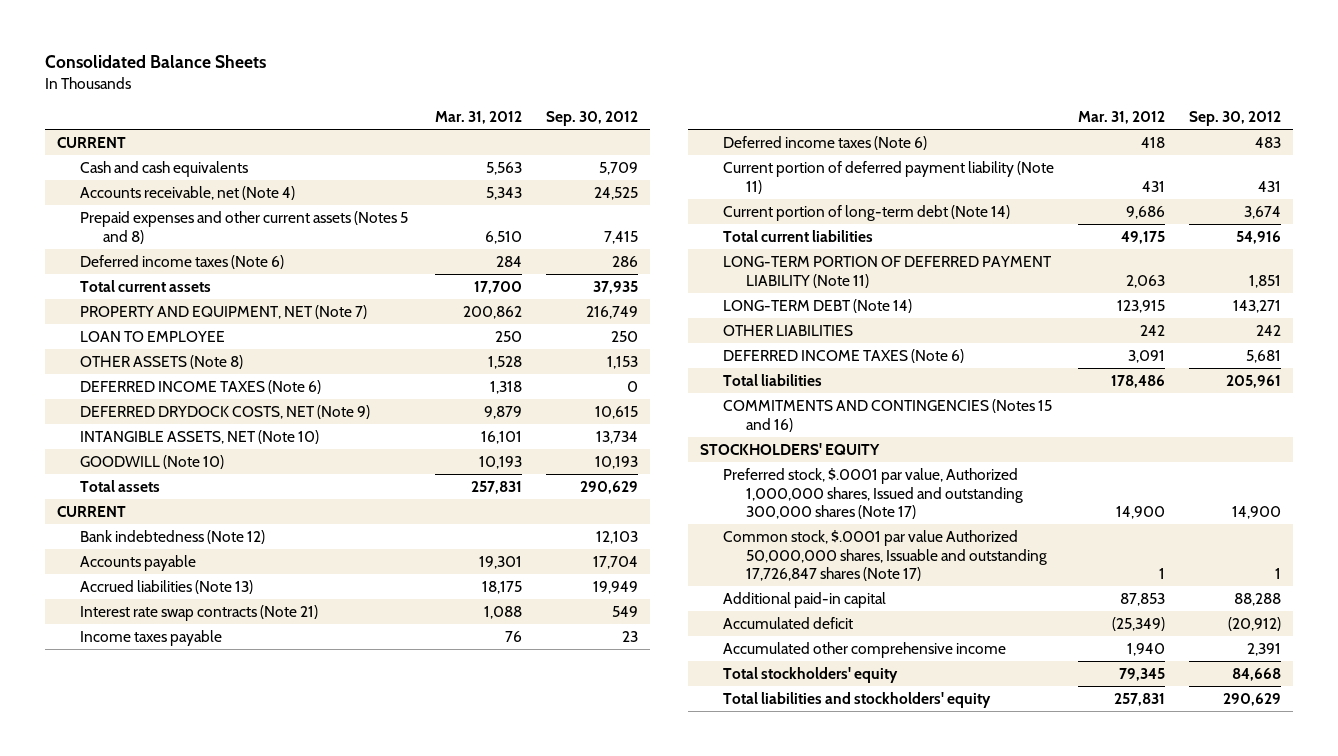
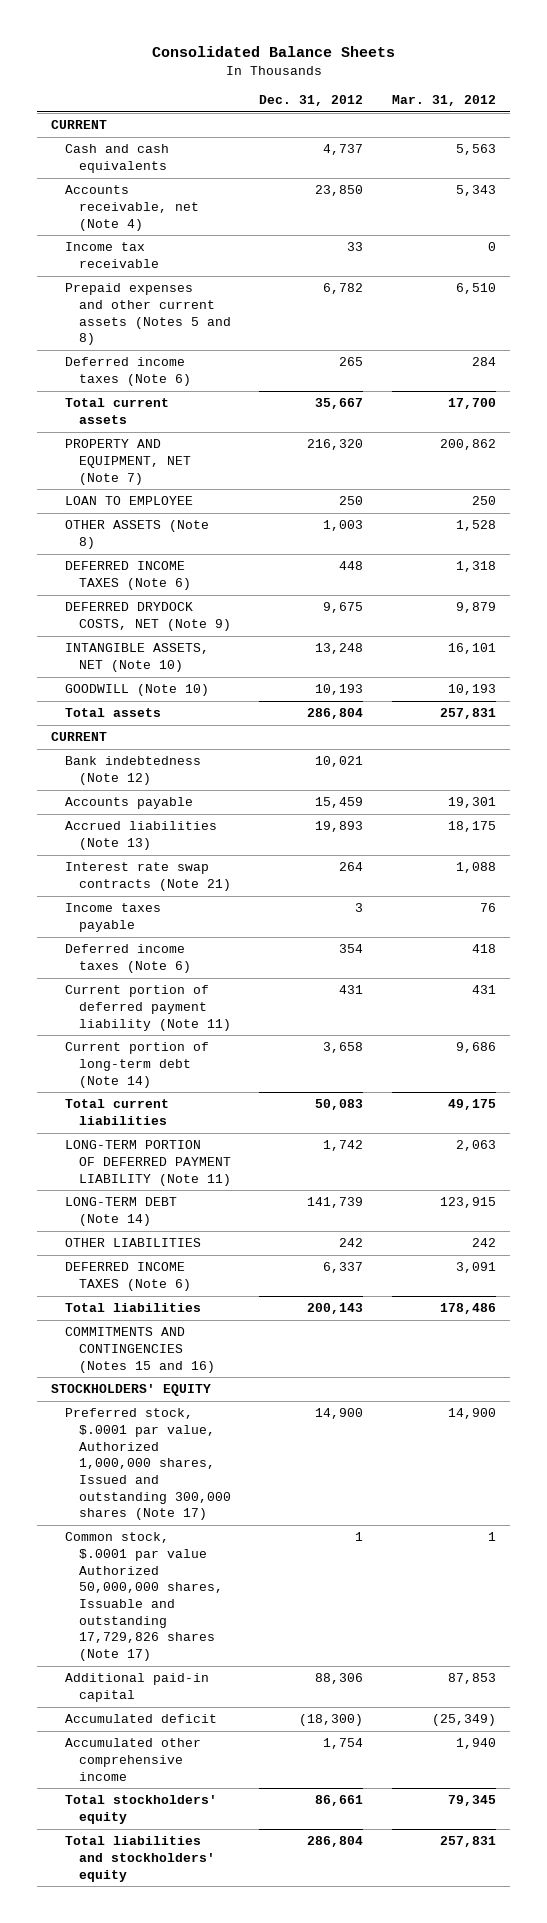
[545,111,638,127] Sep. 30, 2012 -> none
none -> [259,94,364,106] Dec. 31, 2012
none -> [64,242,159,268] Income tax receivable
[723,529,1048,582] Common stock, $.0001 par value Authorized 50,000,000 shares, Issuable and outstanding 17,726,847 shares (Note 17) -> [64,1532,223,1662] Common stock, $.0001 par value Authorized 50,000,000 shares, Issuable and outstanding 17,729,826 shares (Note 17)

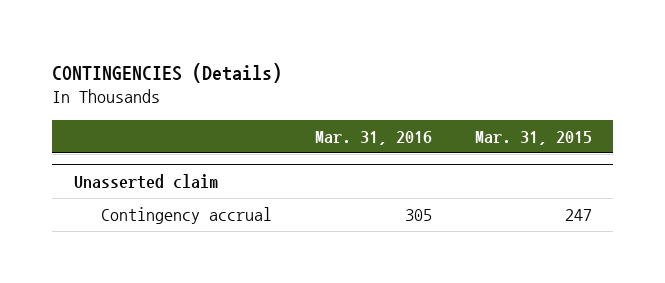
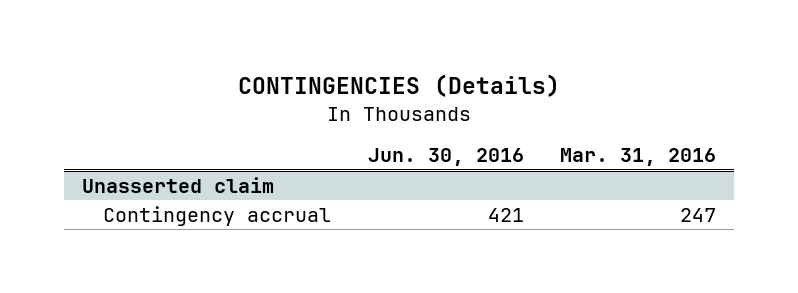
[474,130,592,145] Mar. 31, 2015 -> none
none -> [367,148,524,167] Jun. 30, 2016
[404,208,432,221] 305 -> [679,207,716,222] 247

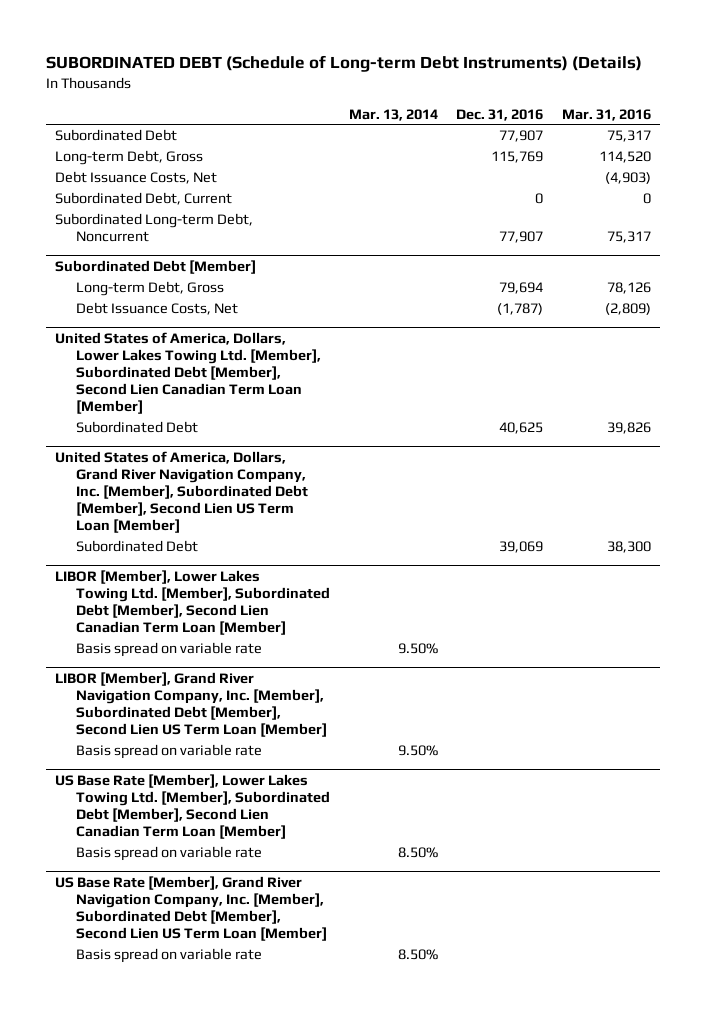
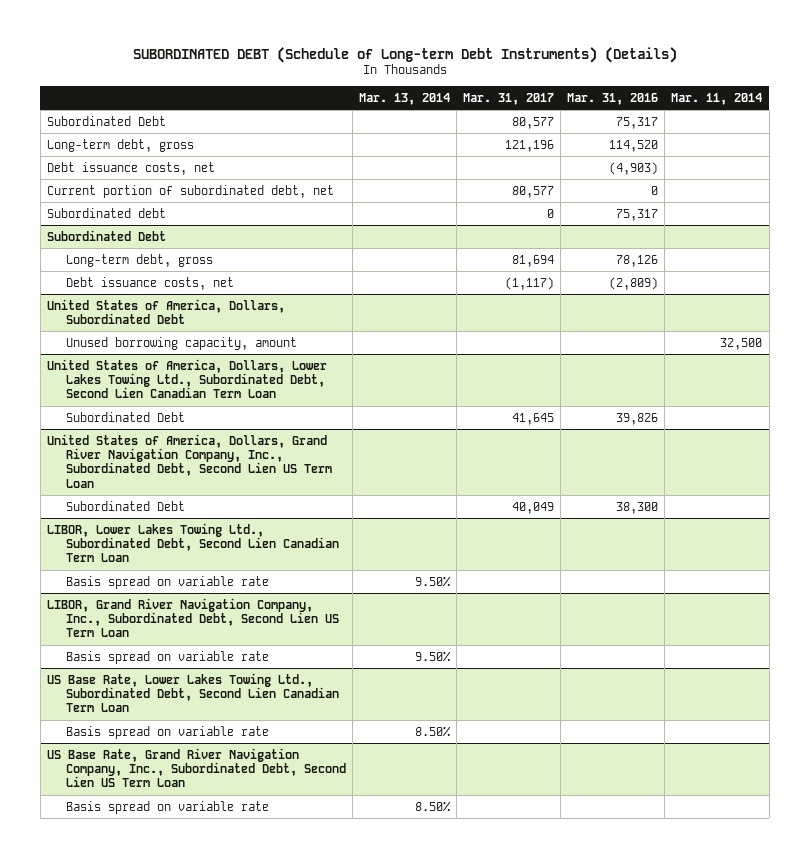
[456,108,544,121] Dec. 31, 2016 -> none
none -> [463,92,555,105] Mar. 31, 2017
none -> [671,92,763,105] Mar. 11, 2014
[54,150,203,166] Long-term Debt, Gross -> [46,138,194,152] Long-term debt, gross
[54,171,217,185] Debt Issuance Costs, Net -> [46,161,215,175] Debt issuance costs, net
[54,192,232,206] Subordinated Debt, Current -> [46,184,334,198] Current portion of subordinated debt, net
[54,213,253,243] Subordinated Long-term Debt, Noncurrent -> [46,207,166,218] Subordinated debt
[54,259,256,274] Subordinated Debt [Member] -> [46,229,166,241] Subordinated Debt
[76,281,225,297] Long-term Debt, Gross -> [65,253,213,267] Long-term debt, gross
[76,302,239,316] Debt Issuance Costs, Net -> [65,276,234,290] Debt issuance costs, net
none -> [46,298,285,325] United States of America, Dollars, Subordinated Debt
none -> [65,336,297,350] Unused borrowing capacity, amount
[54,331,322,414] United States of America, Dollars, Lower Lakes Towing Ltd. [Member], Subordinated Debt [Member], Second Lien Canadian Term Loan [Member] -> [46,358,327,399] United States of America, Dollars, Lower Lakes Towing Ltd., Subordinated Debt, Second Lien Canadian Term Loan
[54,450,309,533] United States of America, Dollars, Grand River Navigation Company, Inc. [Member], Subordinated Debt [Member], Second Lien US Term Loan [Member] -> [46,433,332,488] United States of America, Dollars, Grand River Navigation Company, Inc., Subordinated Debt, Second Lien US Term Loan
[54,569,331,635] LIBOR [Member], Lower Lakes Towing Ltd. [Member], Subordinated Debt [Member], Second Lien Canadian Term Loan [Member] -> [46,522,339,563] LIBOR, Lower Lakes Towing Ltd., Subordinated Debt, Second Lien Canadian Term Loan
[54,671,328,737] LIBOR [Member], Grand River Navigation Company, Inc. [Member], Subordinated Debt [Member], Second Lien US Term Loan [Member] -> [46,597,339,638] LIBOR, Grand River Navigation Company, Inc., Subordinated Debt, Second Lien US Term Loan
[54,773,331,839] US Base Rate [Member], Lower Lakes Towing Ltd. [Member], Subordinated Debt [Member], Second Lien Canadian Term Loan [Member] -> [46,672,339,713] US Base Rate, Lower Lakes Towing Ltd., Subordinated Debt, Second Lien Canadian Term Loan
[54,875,328,941] US Base Rate [Member], Grand River Navigation Company, Inc. [Member], Subordinated Debt [Member], Second Lien US Term Loan [Member] -> [46,747,346,788] US Base Rate, Grand River Navigation Company, Inc., Subordinated Debt, Second Lien US Term Loan

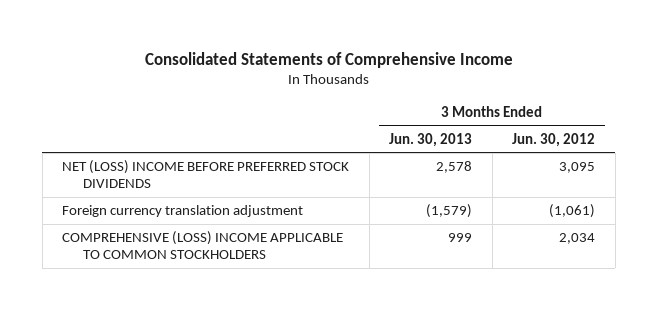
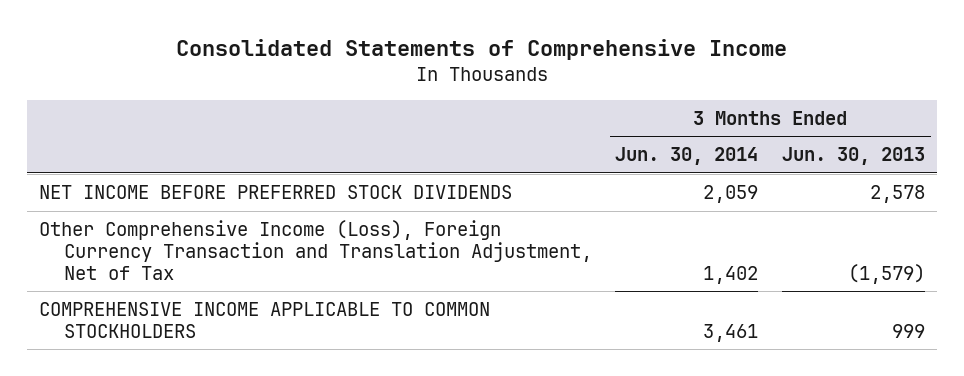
[512,132,596,147] Jun. 30, 2012 -> none
none -> [615,147,759,166] Jun. 30, 2014
[62,160,350,189] NET (LOSS) INCOME BEFORE PREFERRED STOCK DIVIDENDS -> [39,185,513,200] NET INCOME BEFORE PREFERRED STOCK DIVIDENDS
[62,205,304,218] Foreign currency translation adjustment -> [39,220,592,280] Other Comprehensive Income (Loss), Foreign Currency Transaction and Translation Adjustment, Net of Tax
[62,231,344,260] COMPREHENSIVE (LOSS) INCOME APPLICABLE TO COMMON STOCKHOLDERS -> [39,302,491,338] COMPREHENSIVE INCOME APPLICABLE TO COMMON STOCKHOLDERS

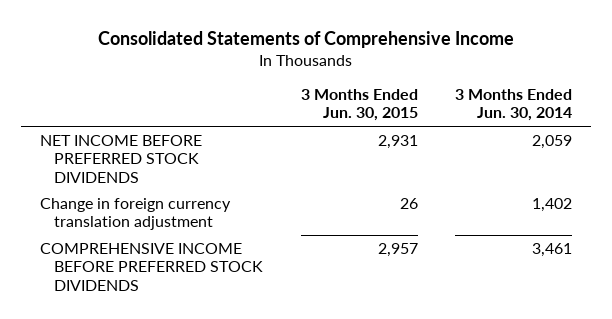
[781,147,925,166] Jun. 30, 2013 -> none
none -> [300,89,418,122] 3 Months Ended Jun. 30, 2015
[39,220,592,280] Other Comprehensive Income (Loss), Foreign Currency Transaction and Translation Adjustment, Net of Tax -> [39,198,231,231] Change in foreign currency translation adjustment
[39,302,491,338] COMPREHENSIVE INCOME APPLICABLE TO COMMON STOCKHOLDERS -> [39,243,263,291] COMPREHENSIVE INCOME BEFORE PREFERRED STOCK DIVIDENDS

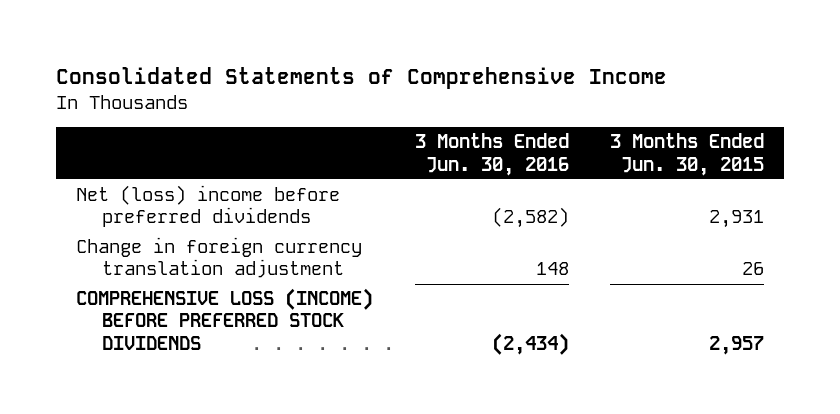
[455,89,573,122] 3 Months Ended Jun. 30, 2014 -> none
none -> [414,133,569,176] 3 Months Ended Jun. 30, 2016
[39,135,202,183] NET INCOME BEFORE PREFERRED STOCK DIVIDENDS -> [76,185,341,228] Net (loss) income before preferred dividends
[39,243,263,291] COMPREHENSIVE INCOME BEFORE PREFERRED STOCK DIVIDENDS -> [76,288,374,350] COMPREHENSIVE LOSS (INCOME) BEFORE PREFERRED STOCK DIVIDENDS

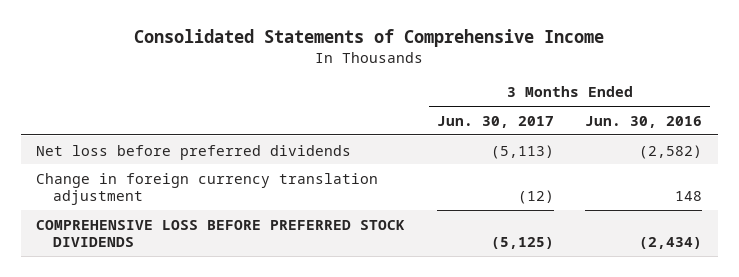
[609,133,764,176] 3 Months Ended Jun. 30, 2015 -> none
none -> [436,115,554,128] Jun. 30, 2017
[76,185,341,228] Net (loss) income before preferred dividends -> [36,144,352,160] Net loss before preferred dividends
[76,288,374,350] COMPREHENSIVE LOSS (INCOME) BEFORE PREFERRED STOCK DIVIDENDS -> [36,219,406,247] COMPREHENSIVE LOSS BEFORE PREFERRED STOCK DIVIDENDS

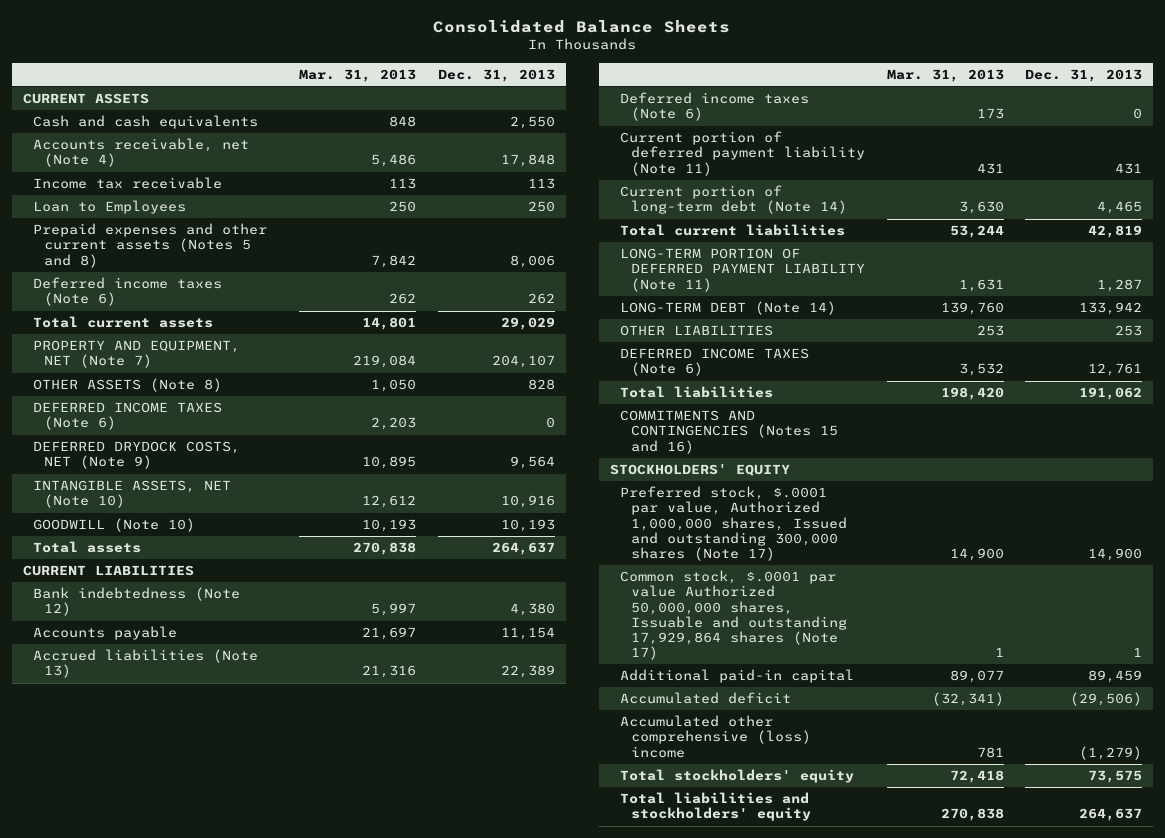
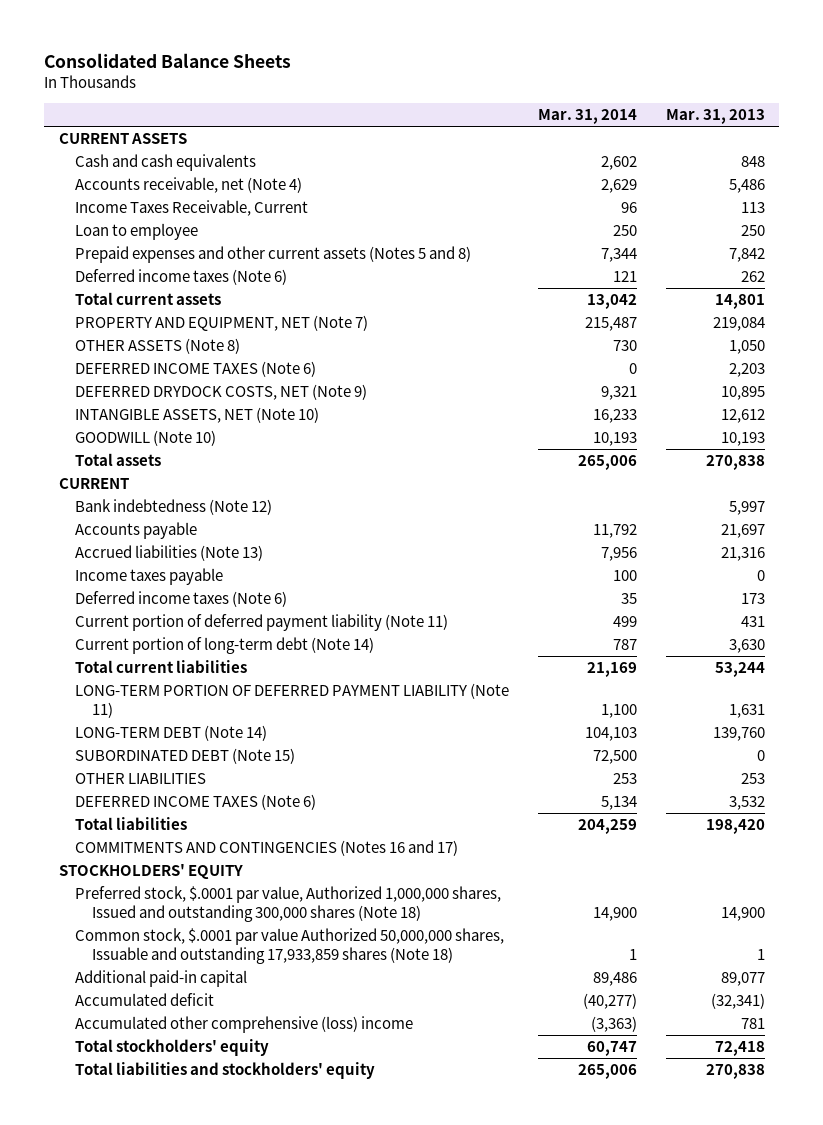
[438,68,556,82] Dec. 31, 2013 -> none
none -> [538,109,638,125] Mar. 31, 2014
[33,177,223,190] Income tax receivable -> [75,200,309,217] Income Taxes Receivable, Current
[33,200,187,215] Loan to Employees -> [75,223,199,241] Loan to employee
[22,565,194,577] CURRENT LIABILITIES -> [58,478,129,490] CURRENT
none -> [75,568,224,586] Income taxes payable
none -> [75,748,296,765] SUBORDINATED DEBT (Note 15)
[620,410,838,454] COMMITMENTS AND CONTINGENCIES (Notes 15 and 16) -> [75,840,459,857] COMMITMENTS AND CONTINGENCIES (Notes 16 and 17)
[620,486,847,561] Preferred stock, $.0001 par value, Authorized 1,000,000 shares, Issued and outstanding 300,000 shares (Note 17) -> [75,886,502,922] Preferred stock, $.0001 par value, Authorized 1,000,000 shares, Issued and outstanding 300,000 shares (Note 18)
[620,570,847,660] Common stock, $.0001 par value Authorized 50,000,000 shares, Issuable and outstanding 17,929,864 shares (Note 17) -> [75,928,505,964] Common stock, $.0001 par value Authorized 50,000,000 shares, Issuable and outstanding 17,933,859 shares (Note 18)

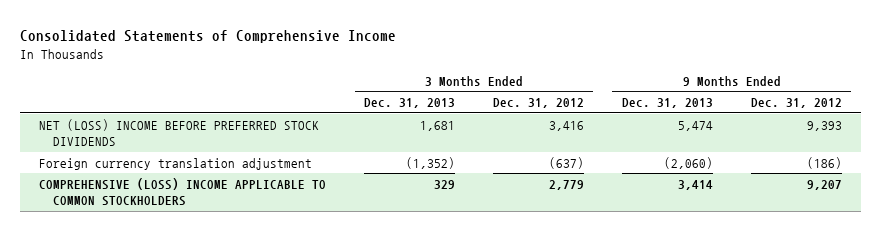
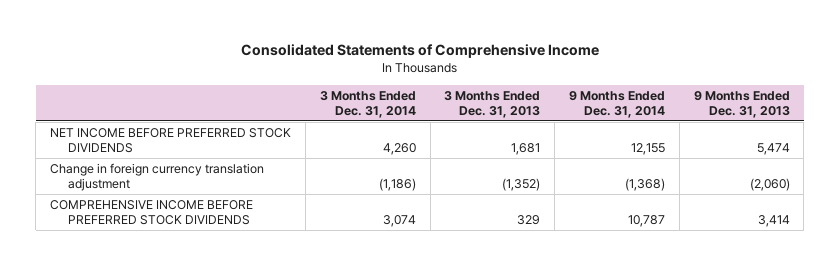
[493,98,585,109] Dec. 31, 2012 -> none
[750,98,842,109] Dec. 31, 2012 -> none
none -> [319,90,416,118] 3 Months Ended Dec. 31, 2014
none -> [568,90,665,118] 9 Months Ended Dec. 31, 2014
[39,118,320,147] NET (LOSS) INCOME BEFORE PREFERRED STOCK DIVIDENDS -> [50,127,292,153] NET INCOME BEFORE PREFERRED STOCK DIVIDENDS
[39,157,313,170] Foreign currency translation adjustment -> [50,162,265,191] Change in foreign currency translation adjustment
[39,177,327,207] COMPREHENSIVE (LOSS) INCOME APPLICABLE TO COMMON STOCKHOLDERS -> [50,199,254,225] COMPREHENSIVE INCOME BEFORE PREFERRED STOCK DIVIDENDS

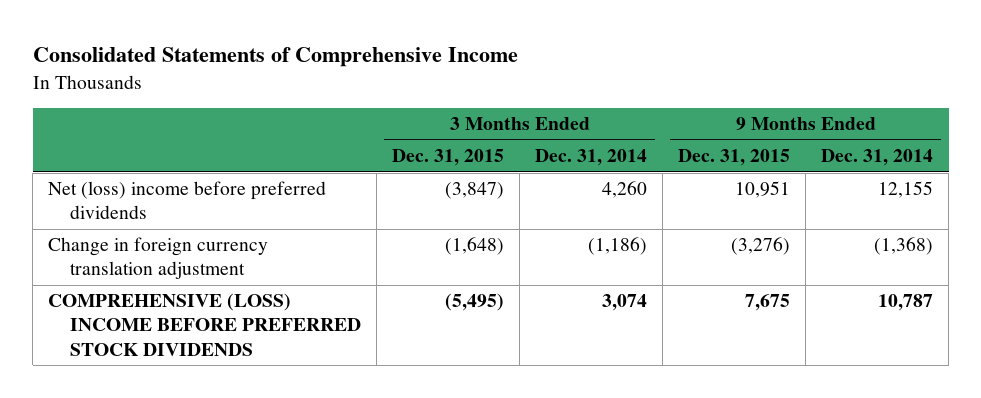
[444,90,541,118] 3 Months Ended Dec. 31, 2013 -> none
[693,90,790,118] 9 Months Ended Dec. 31, 2013 -> none
none -> [392,149,505,167] Dec. 31, 2015
none -> [678,149,791,167] Dec. 31, 2015
[50,127,292,153] NET INCOME BEFORE PREFERRED STOCK DIVIDENDS -> [47,181,326,220] Net (loss) income before preferred dividends
[50,199,254,225] COMPREHENSIVE INCOME BEFORE PREFERRED STOCK DIVIDENDS -> [47,293,362,356] COMPREHENSIVE (LOSS) INCOME BEFORE PREFERRED STOCK DIVIDENDS

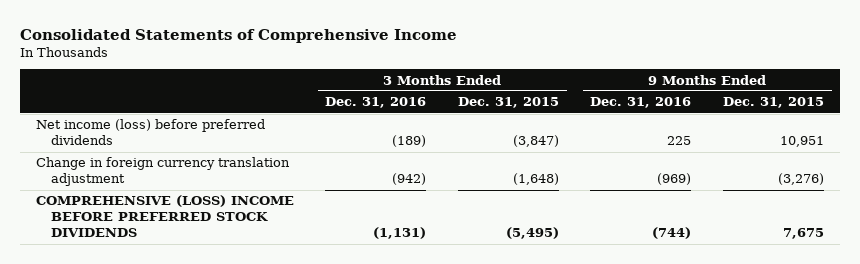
[535,149,648,167] Dec. 31, 2014 -> none
[821,149,934,167] Dec. 31, 2014 -> none
none -> [325,97,427,109] Dec. 31, 2016
none -> [590,97,692,109] Dec. 31, 2016
[47,181,326,220] Net (loss) income before preferred dividends -> [36,119,266,146] Net income (loss) before preferred dividends

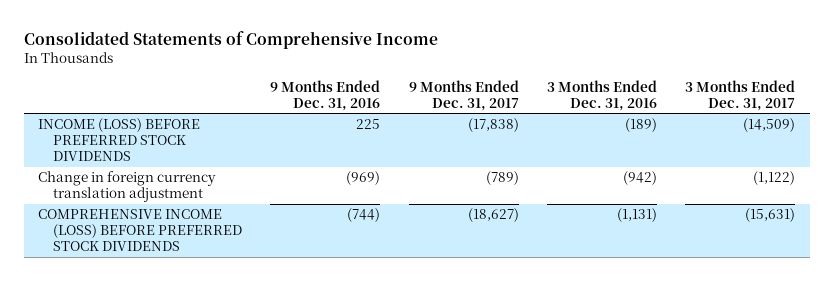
[457,97,559,109] Dec. 31, 2015 -> none
[722,97,824,109] Dec. 31, 2015 -> none
none -> [408,79,519,111] 9 Months Ended Dec. 31, 2017
none -> [685,79,796,111] 3 Months Ended Dec. 31, 2017
[36,119,266,146] Net income (loss) before preferred dividends -> [37,118,200,162] INCOME (LOSS) BEFORE PREFERRED STOCK DIVIDENDS
[36,195,295,238] COMPREHENSIVE (LOSS) INCOME BEFORE PREFERRED STOCK DIVIDENDS -> [37,209,242,252] COMPREHENSIVE INCOME (LOSS) BEFORE PREFERRED STOCK DIVIDENDS

